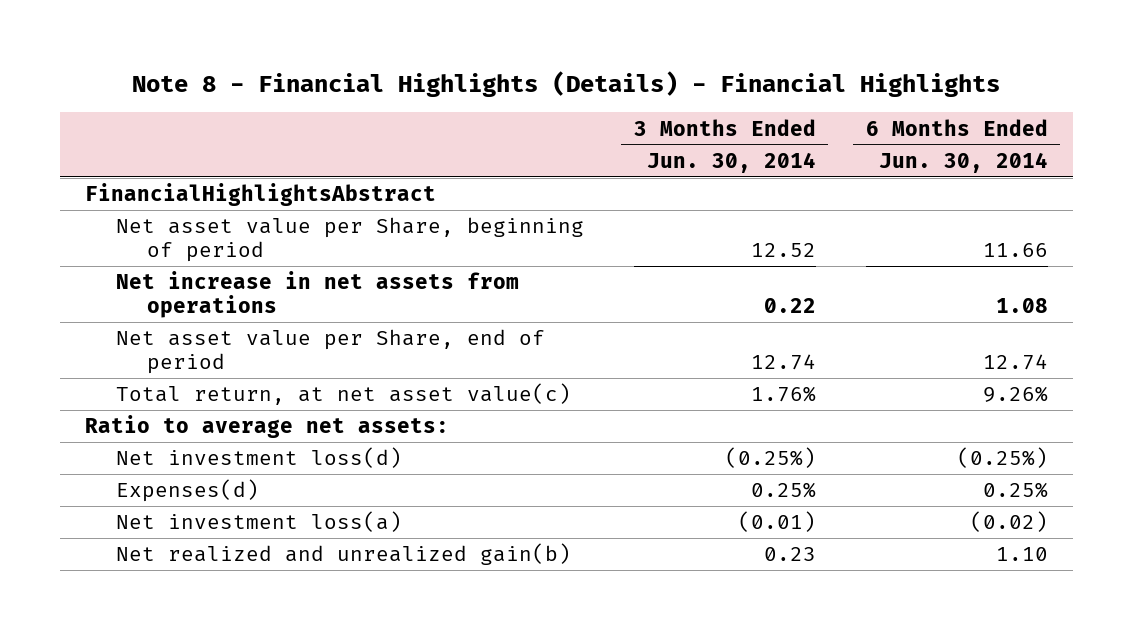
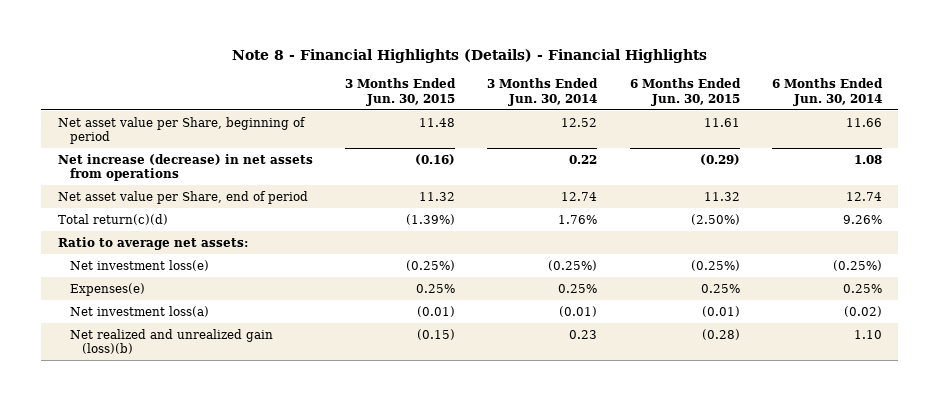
none -> [344,78,456,106] 3 Months Ended Jun. 30, 2015
none -> [629,78,741,106] 6 Months Ended Jun. 30, 2015
[84,183,436,207] FinancialHighlightsAbstract -> none
[115,271,519,319] Net increase in net assets from operations -> [57,153,313,182] Net increase (decrease) in net assets from operations
[115,383,571,406] Total return, at net asset value(c) -> [57,213,168,225] Total return(c)(d)
[115,447,402,469] Net investment loss(d) -> [70,259,210,271] Net investment loss(e)
[115,479,259,503] Expenses(d) -> [70,282,146,296] Expenses(e)
[115,543,571,566] Net realized and unrealized gain(b) -> [70,328,274,355] Net realized and unrealized gain (loss)(b)

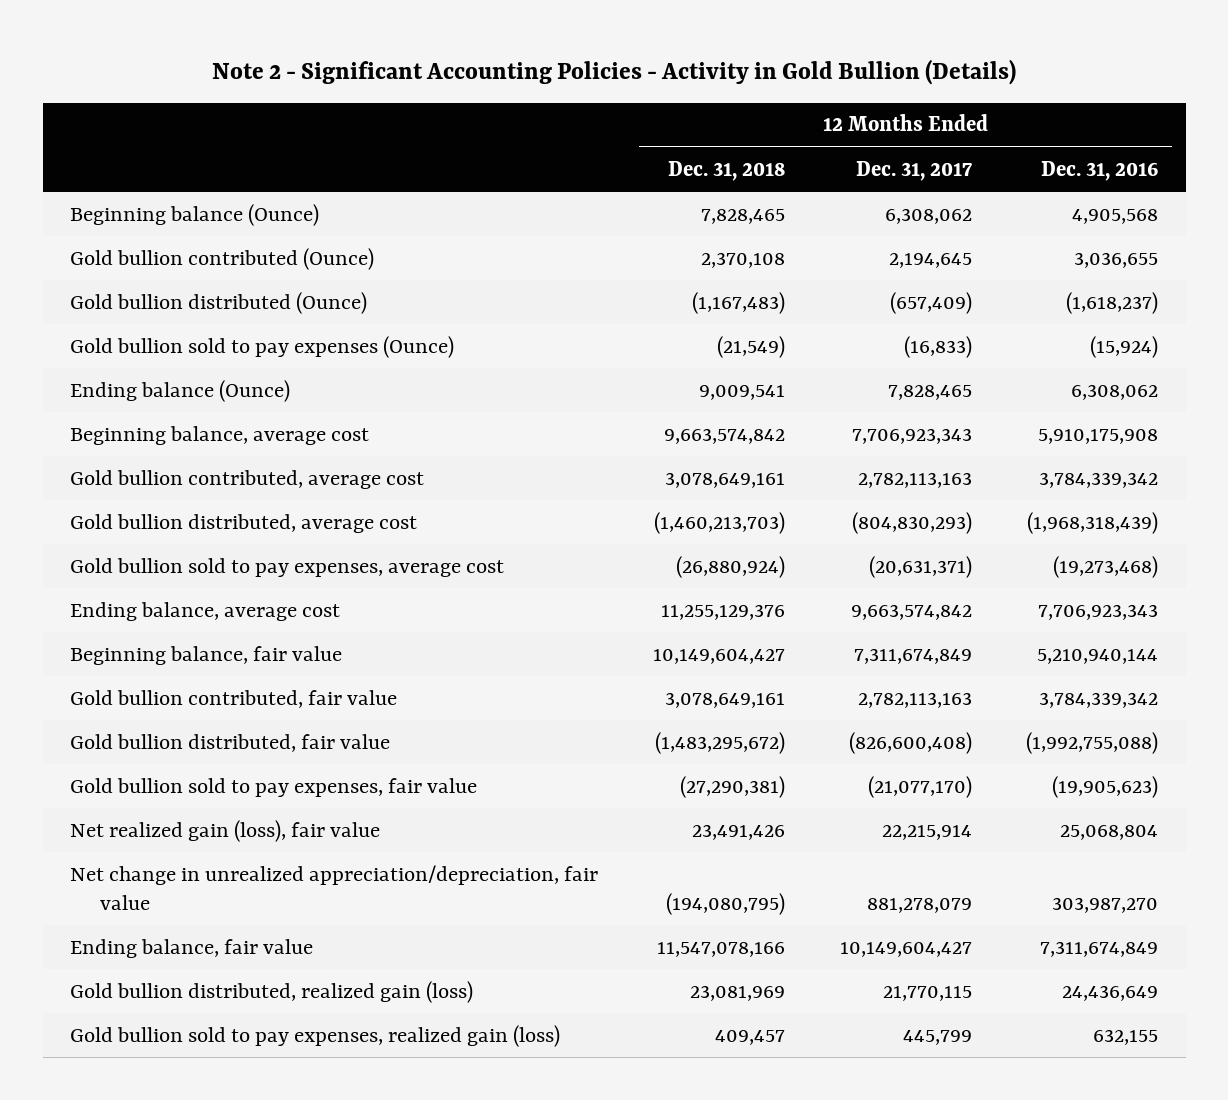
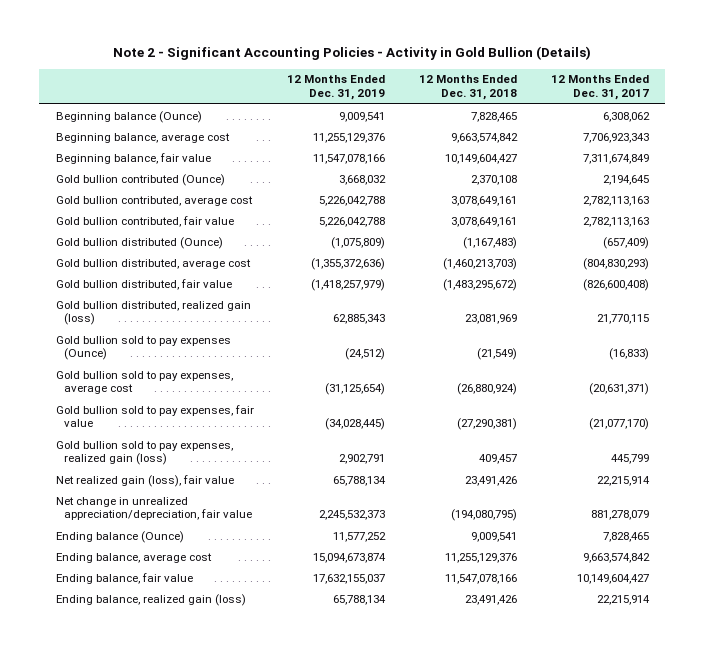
[1041,160,1159,181] Dec. 31, 2016 -> none
none -> [287,75,386,101] 12 Months Ended Dec. 31, 2019
[70,247,375,270] Gold bullion contributed (Ounce) -> [55,173,225,186] Gold bullion contributed (Ounce)
[70,469,425,489] Gold bullion contributed, average cost -> [55,195,253,206] Gold bullion contributed, average cost
[70,291,368,314] Gold bullion distributed (Ounce) -> [55,236,223,249] Gold bullion distributed (Ounce)
[70,513,418,533] Gold bullion distributed, average cost -> [55,258,251,269] Gold bullion distributed, average cost
[70,980,474,1003] Gold bullion distributed, realized gain (loss) -> [55,300,251,326] Gold bullion distributed, realized gain (loss)
[70,335,455,358] Gold bullion sold to pay expenses (Ounce) -> [55,335,231,361] Gold bullion sold to pay expenses (Ounce)
[70,557,505,577] Gold bullion sold to pay expenses, average cost -> [55,370,233,395] Gold bullion sold to pay expenses, average cost
[70,1024,561,1047] Gold bullion sold to pay expenses, realized gain (loss) -> [55,440,233,466] Gold bullion sold to pay expenses, realized gain (loss)
[70,379,291,402] Ending balance (Ounce) -> [55,530,184,543] Ending balance (Ounce)
[70,601,341,621] Ending balance, average cost -> [55,552,212,563] Ending balance, average cost
none -> [55,593,246,606] Ending balance, realized gain (loss)

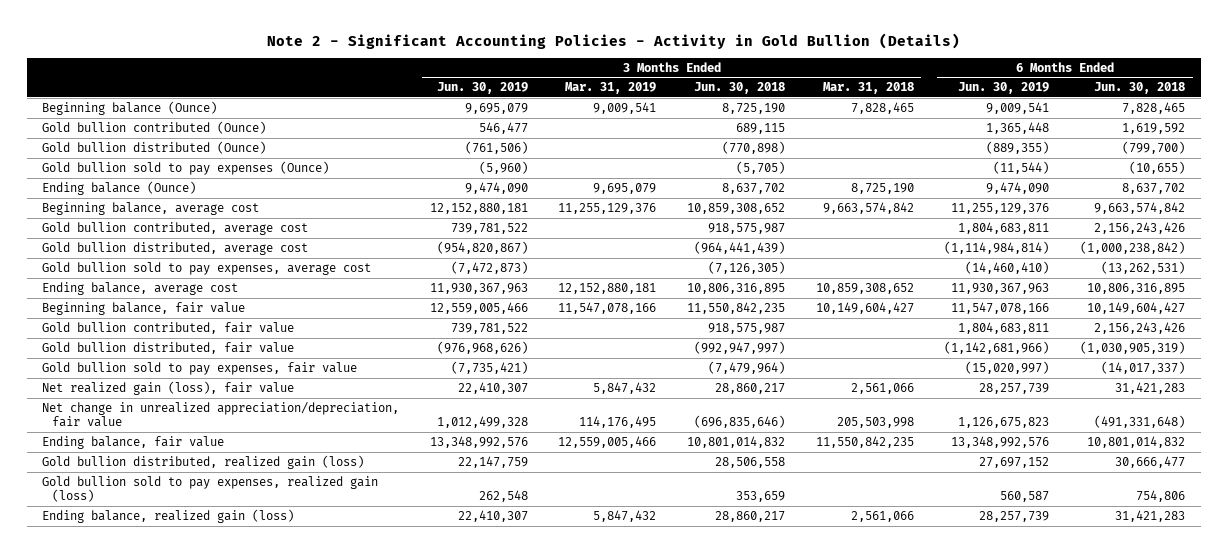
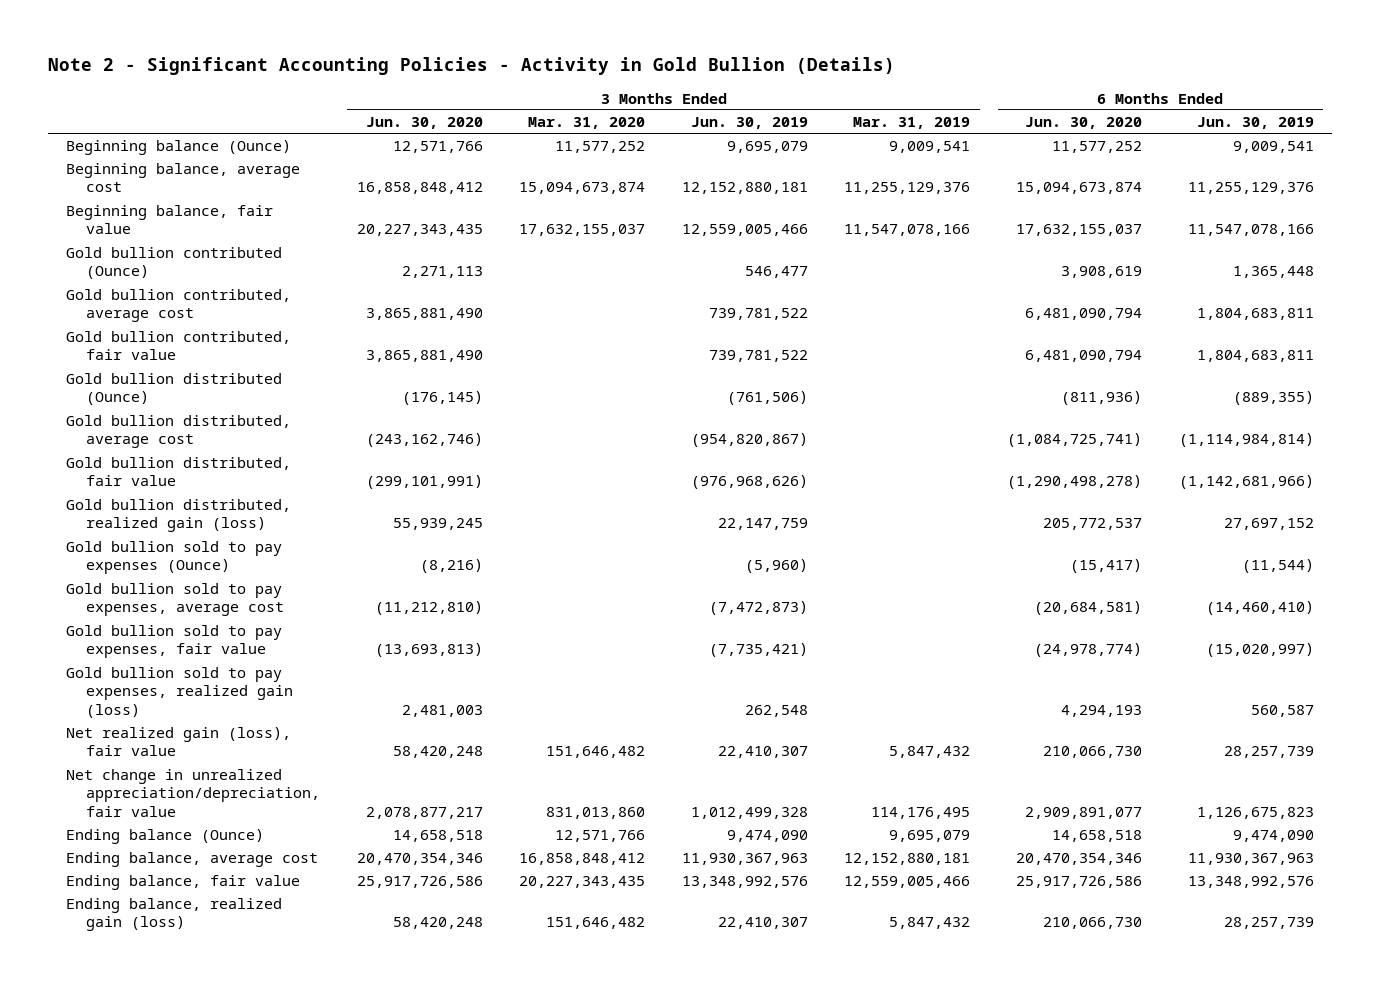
[694,82,786,95] Jun. 30, 2018 -> none
[822,82,914,95] Mar. 31, 2018 -> none
[1094,82,1186,95] Jun. 30, 2018 -> none
none -> [365,117,483,130] Jun. 30, 2020
none -> [528,117,646,130] Mar. 31, 2020
none -> [1024,117,1142,130] Jun. 30, 2020
[41,121,266,135] Gold bullion contributed (Ounce) -> [66,247,283,280] Gold bullion contributed (Ounce)
[41,222,308,236] Gold bullion contributed, average cost -> [66,289,292,323] Gold bullion contributed, average cost
[41,141,266,155] Gold bullion distributed (Ounce) -> [66,373,283,406] Gold bullion distributed (Ounce)
[41,242,308,256] Gold bullion distributed, average cost -> [66,415,292,449] Gold bullion distributed, average cost
[41,455,364,470] Gold bullion distributed, realized gain (loss) -> [66,499,292,533] Gold bullion distributed, realized gain (loss)
[41,161,329,176] Gold bullion sold to pay expenses (Ounce) -> [66,541,283,575] Gold bullion sold to pay expenses (Ounce)
[41,262,371,276] Gold bullion sold to pay expenses, average cost -> [66,583,285,617] Gold bullion sold to pay expenses, average cost
[41,476,378,503] Gold bullion sold to pay expenses, realized gain (loss) -> [66,667,294,718] Gold bullion sold to pay expenses, realized gain (loss)
[41,181,196,196] Ending balance (Ounce) -> [66,829,265,845] Ending balance (Ounce)
[41,282,238,296] Ending balance, average cost -> [66,852,319,868] Ending balance, average cost

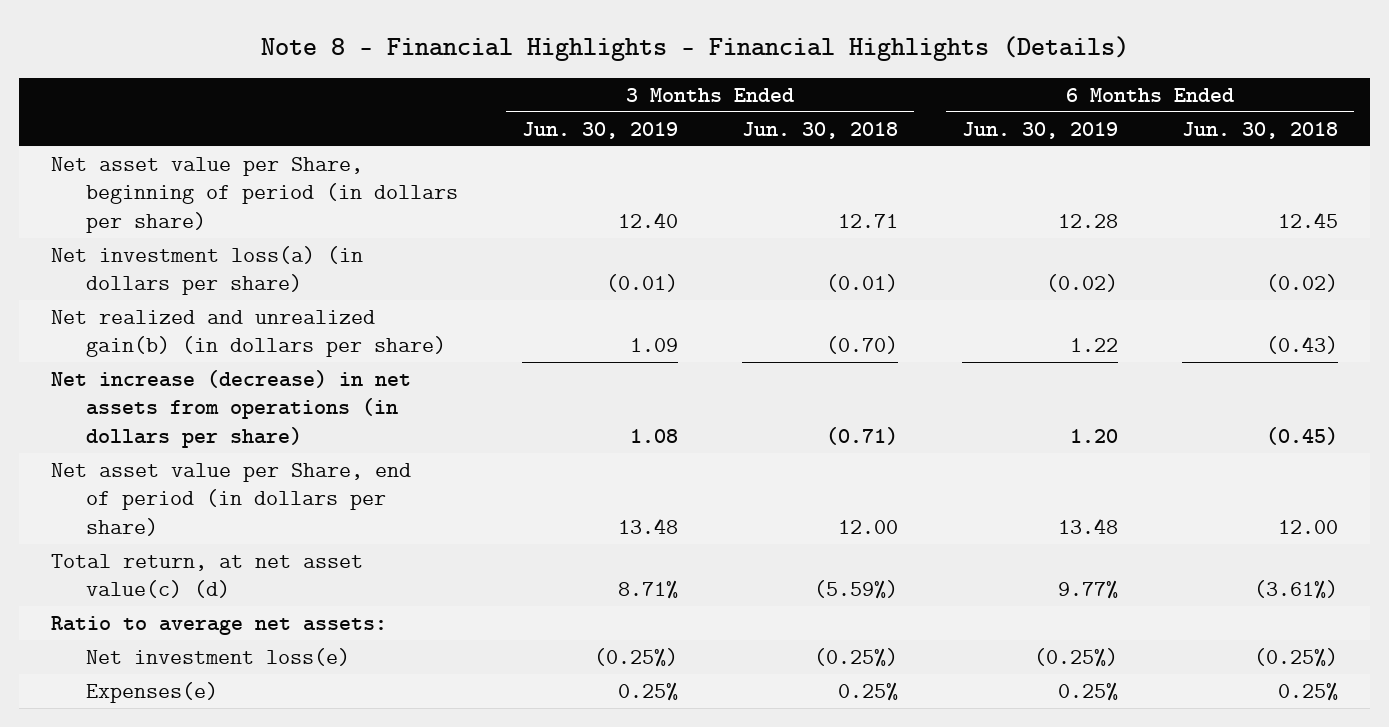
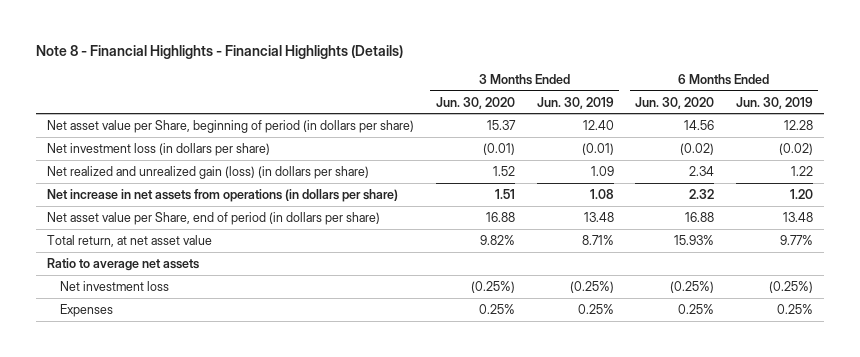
[742,122,899,140] Jun. 30, 2018 -> none
[1182,122,1339,140] Jun. 30, 2018 -> none
none -> [435,96,515,109] Jun. 30, 2020
none -> [635,96,715,109] Jun. 30, 2020
[51,246,364,296] Net investment loss(a) (in dollars per share) -> [47,142,271,156] Net investment loss (in dollars per share)
[51,310,446,358] Net realized and unrealized gain(b) (in dollars per share) -> [47,165,370,179] Net realized and unrealized gain (loss) (in dollars per share)
[51,370,412,448] Net increase (decrease) in net assets from operations (in dollars per share) -> [47,188,399,202] Net increase in net assets from operations (in dollars per share)
[51,554,364,599] Total return, at net asset value(c) (d) -> [47,234,213,247] Total return, at net asset value
[51,616,388,636] Ratio to average net assets: -> [47,257,200,271] Ratio to average net assets
[85,648,350,667] Net investment loss(e) -> [60,280,170,291] Net investment loss
[85,682,218,704] Expenses(e) -> [60,303,114,317] Expenses

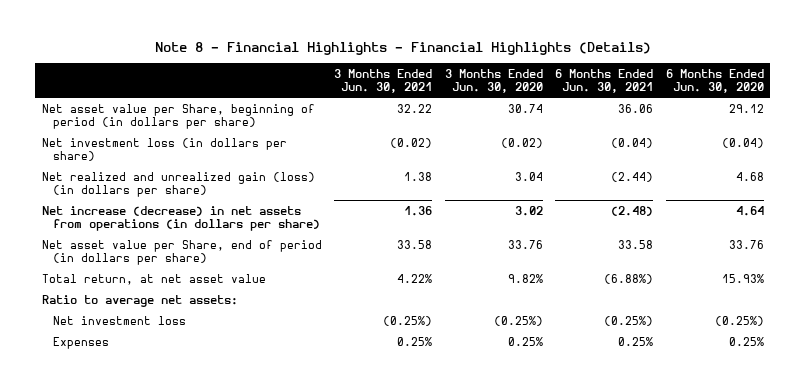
[536,96,614,109] Jun. 30, 2019 -> none
[735,96,813,109] Jun. 30, 2019 -> none
none -> [334,69,433,94] 3 Months Ended Jun. 30, 2021
none -> [555,69,654,94] 6 Months Ended Jun. 30, 2021
[486,119,516,130] 15.37 -> [507,103,543,113] 30.74
[684,119,715,130] 14.56 -> [728,103,764,113] 29.12
[482,142,515,155] (0.01) -> [500,137,543,148] (0.02)
[680,142,715,155] (0.02) -> [721,137,764,148] (0.04)
[492,165,515,176] 1.52 -> [514,171,543,181] 3.04
[689,165,715,176] 2.34 -> [735,171,764,181] 4.68
[47,188,399,202] Net increase in net assets from operations (in dollars per share) -> [41,205,321,231] Net increase (decrease) in net assets from operations (in dollars per share)
[494,188,515,199] 1.51 -> [514,205,543,216] 3.02
[689,188,715,199] 2.32 -> [735,205,764,216] 4.64
[485,211,515,222] 16.88 -> [507,239,543,249] 33.76
[685,211,715,222] 16.88 -> [728,239,764,249] 33.76
[47,257,200,271] Ratio to average net assets -> [41,294,238,307] Ratio to average net assets:

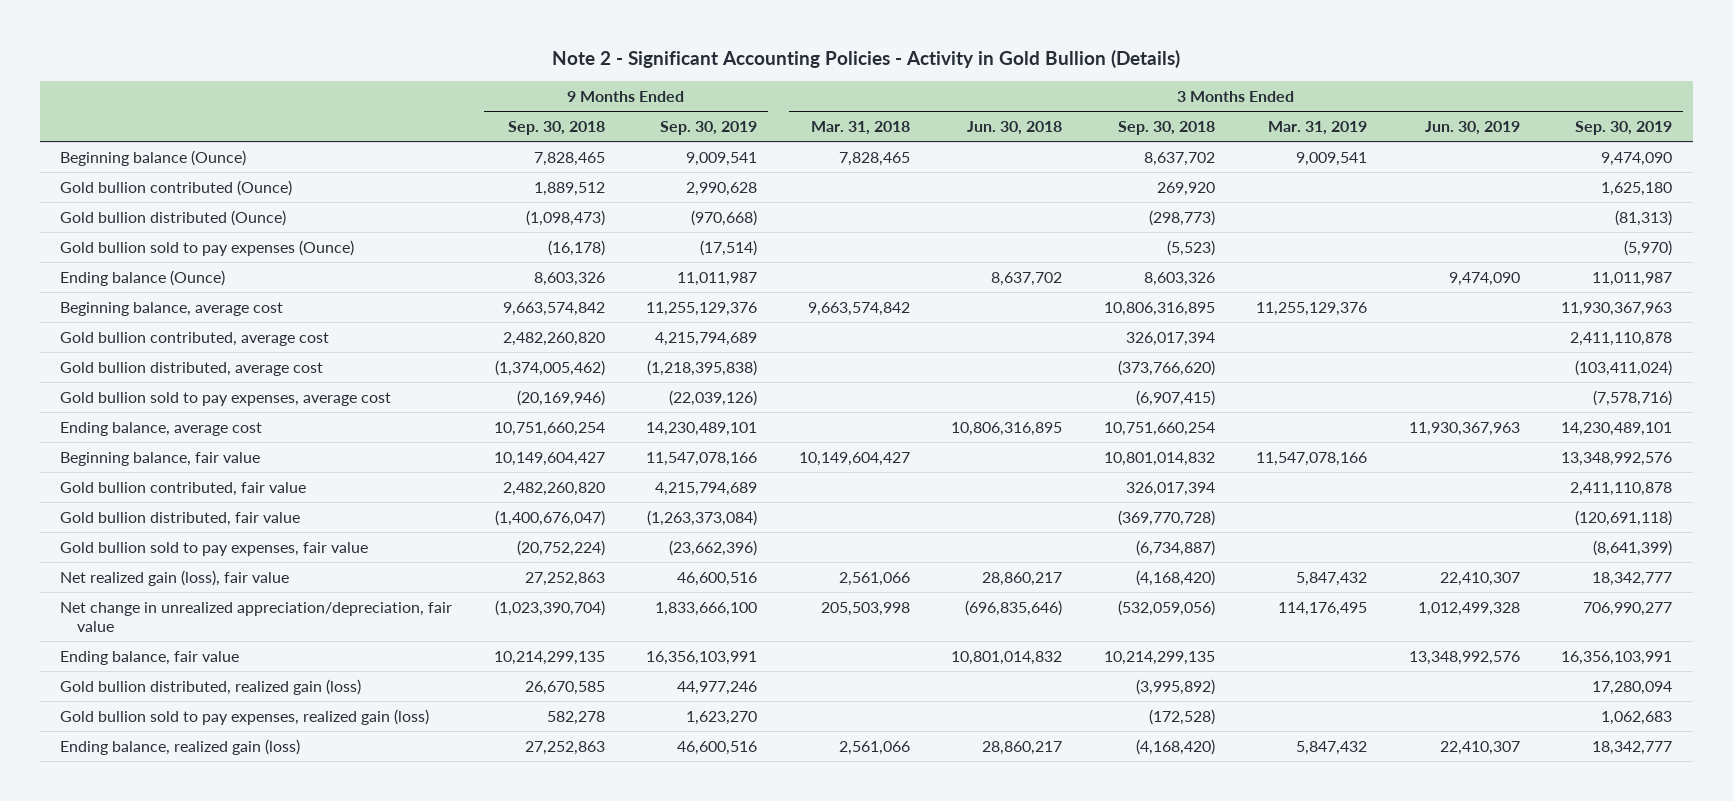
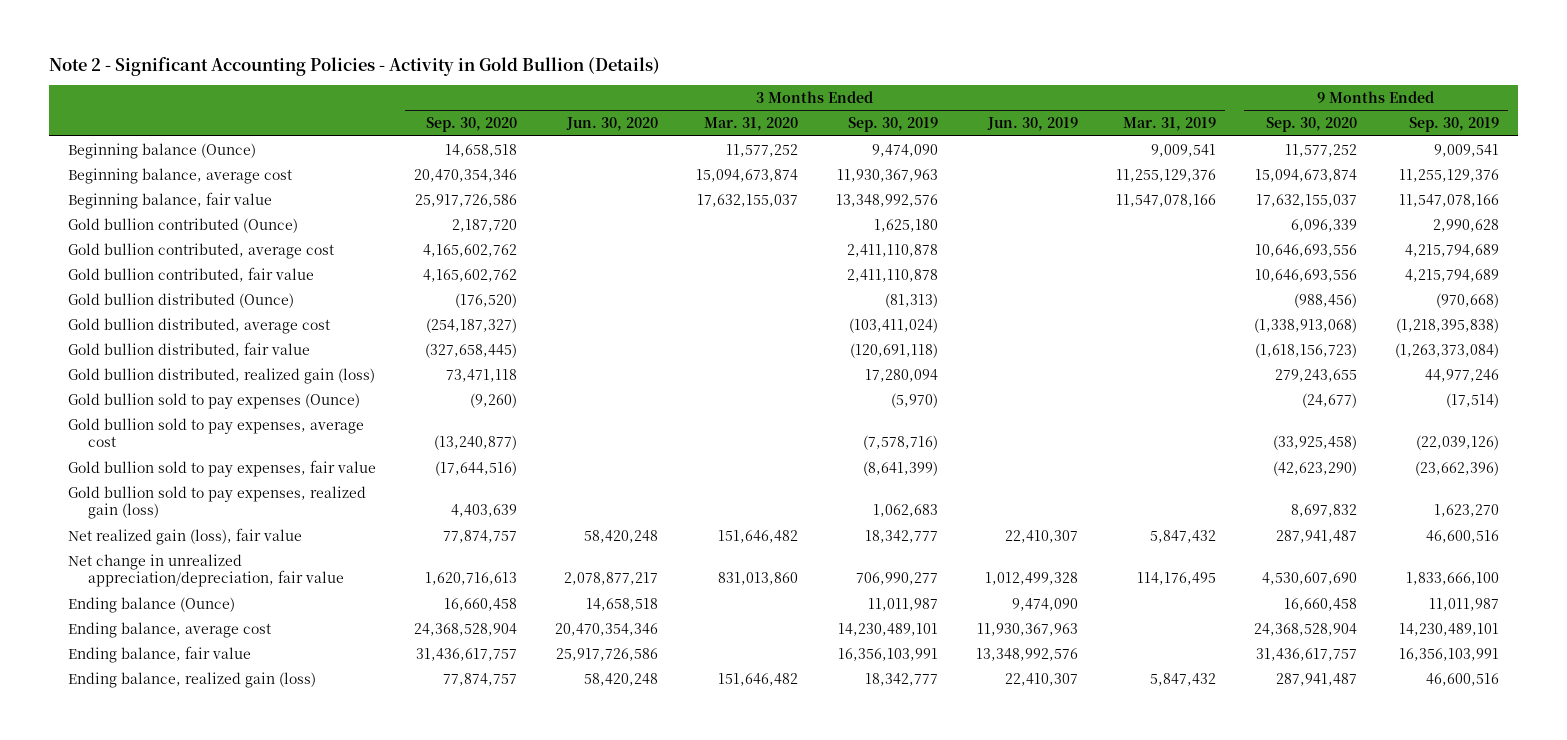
[507,120,605,135] Sep. 30, 2018 -> none
[810,120,910,135] Mar. 31, 2018 -> none
[967,120,1063,135] Jun. 30, 2018 -> none
[1117,120,1215,135] Sep. 30, 2018 -> none
none -> [426,117,518,133] Sep. 30, 2020
none -> [566,117,659,132] Jun. 30, 2020
none -> [704,117,799,132] Mar. 31, 2020
none -> [1265,117,1357,133] Sep. 30, 2020
[60,179,293,196] Gold bullion contributed (Ounce) -> [68,217,299,233] Gold bullion contributed (Ounce)
[60,331,330,346] Gold bullion contributed, average cost -> [68,242,335,259] Gold bullion contributed, average cost
[60,209,287,226] Gold bullion distributed (Ounce) -> [68,292,295,308] Gold bullion distributed (Ounce)
[60,361,324,376] Gold bullion distributed, average cost -> [68,317,331,334] Gold bullion distributed, average cost
[60,678,362,695] Gold bullion distributed, realized gain (loss) -> [68,367,376,384] Gold bullion distributed, realized gain (loss)
[60,239,355,256] Gold bullion sold to pay expenses (Ounce) -> [68,392,361,409] Gold bullion sold to pay expenses (Ounce)
[60,391,392,406] Gold bullion sold to pay expenses, average cost -> [68,417,365,448] Gold bullion sold to pay expenses, average cost
[60,708,430,725] Gold bullion sold to pay expenses, realized gain (loss) -> [68,485,367,520] Gold bullion sold to pay expenses, realized gain (loss)
[60,269,226,286] Ending balance (Ounce) -> [68,596,236,613] Ending balance (Ounce)
[60,421,263,436] Ending balance, average cost -> [68,621,272,638] Ending balance, average cost

